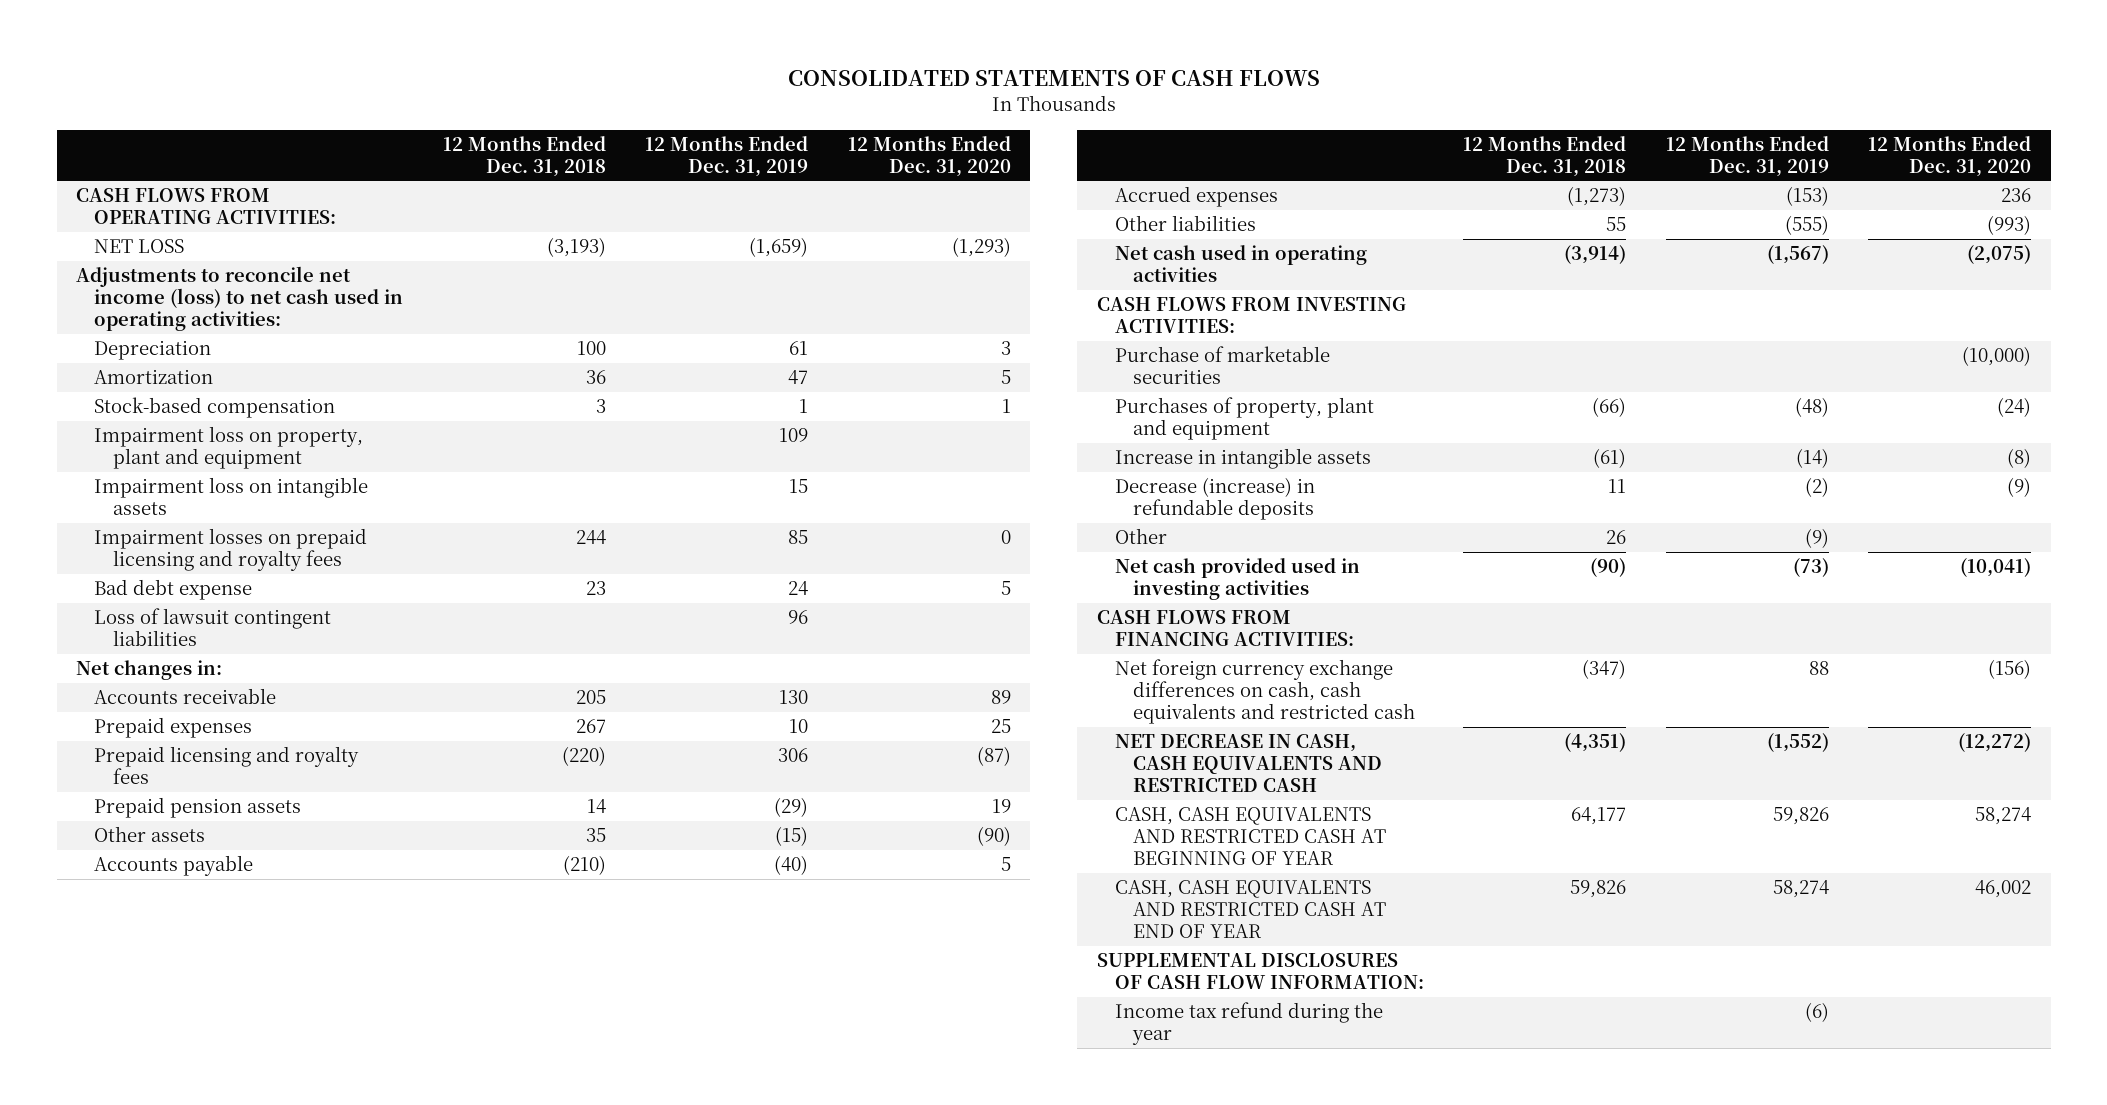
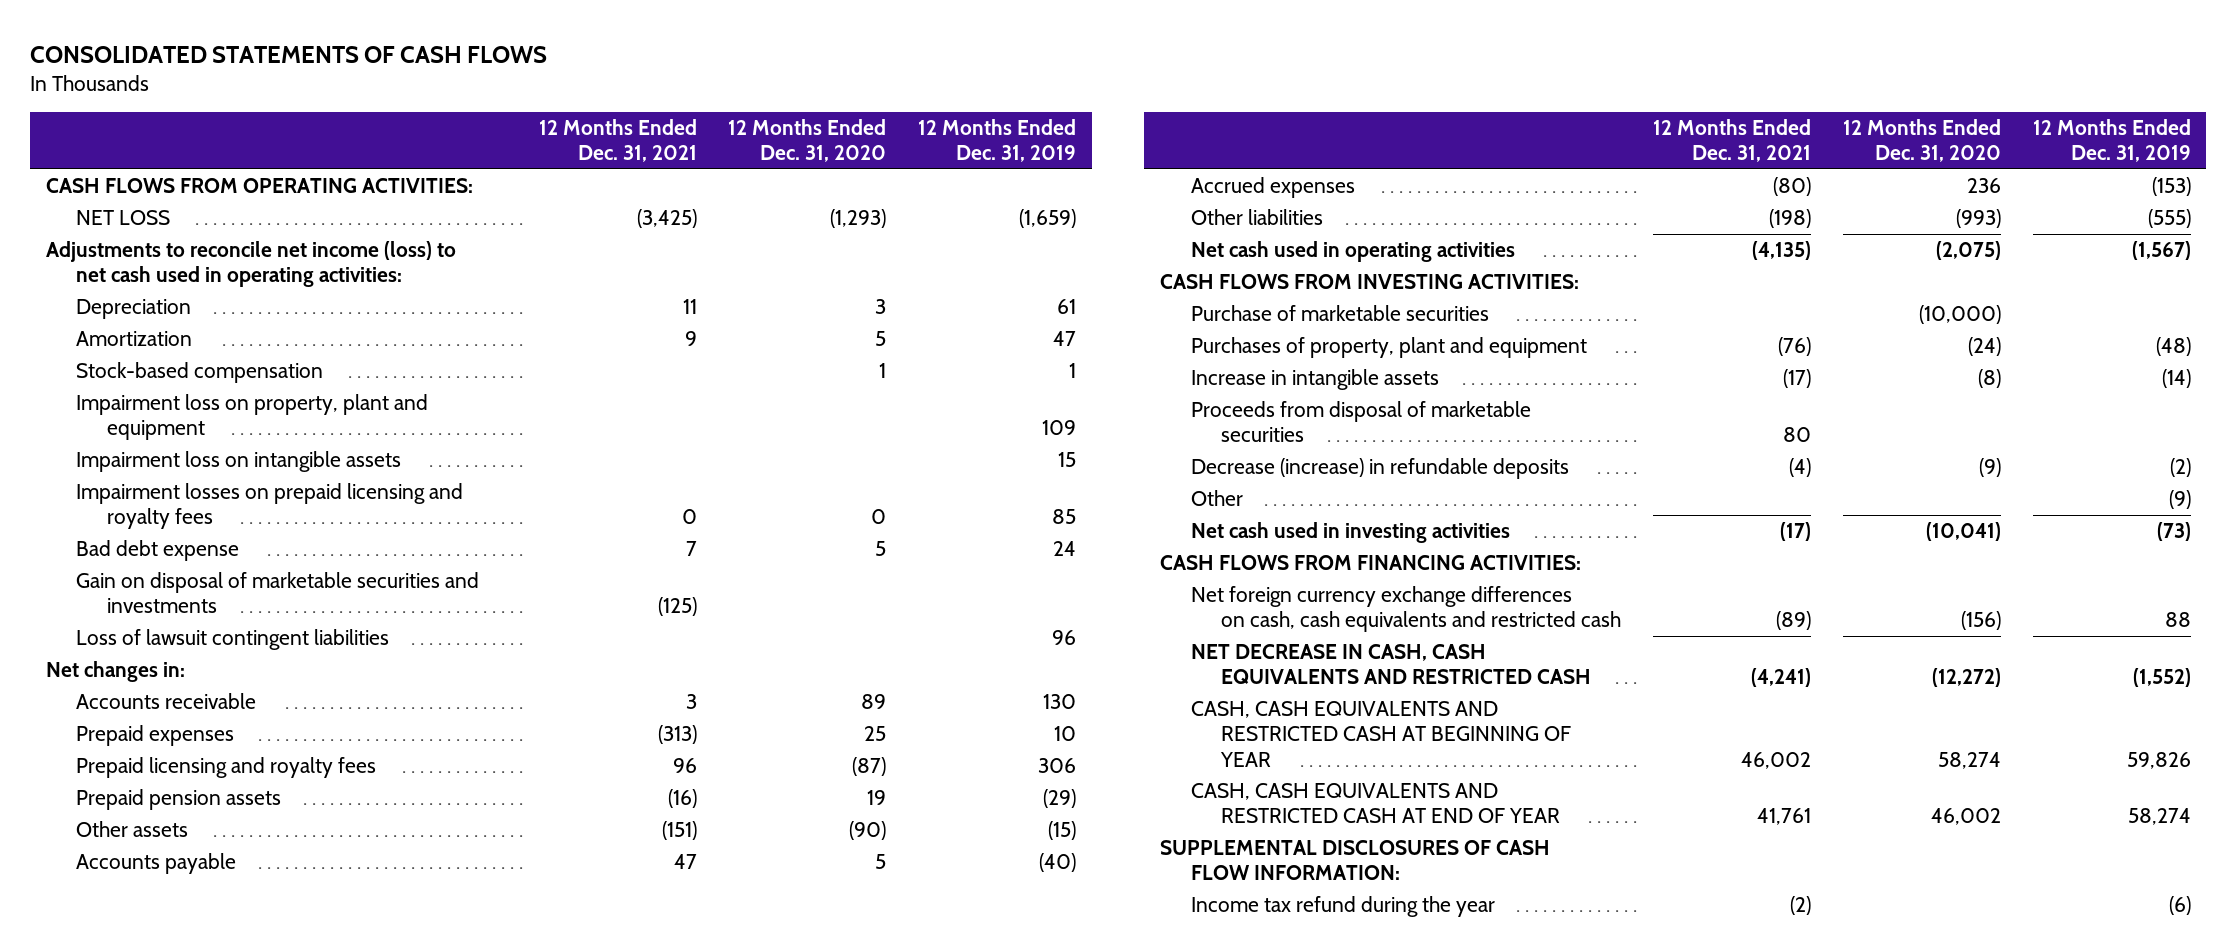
[442,135,606,177] 12 Months Ended Dec. 31, 2018 -> none
none -> [538,119,697,163] 12 Months Ended Dec. 31, 2021
none -> [76,572,480,614] Gain on disposal of marketable securities and investments
none -> [1190,401,1531,443] Proceeds from disposal of marketable securities
[1114,558,1360,601] Net cash provided used in investing activities -> [1190,522,1510,544] Net cash used in investing activities

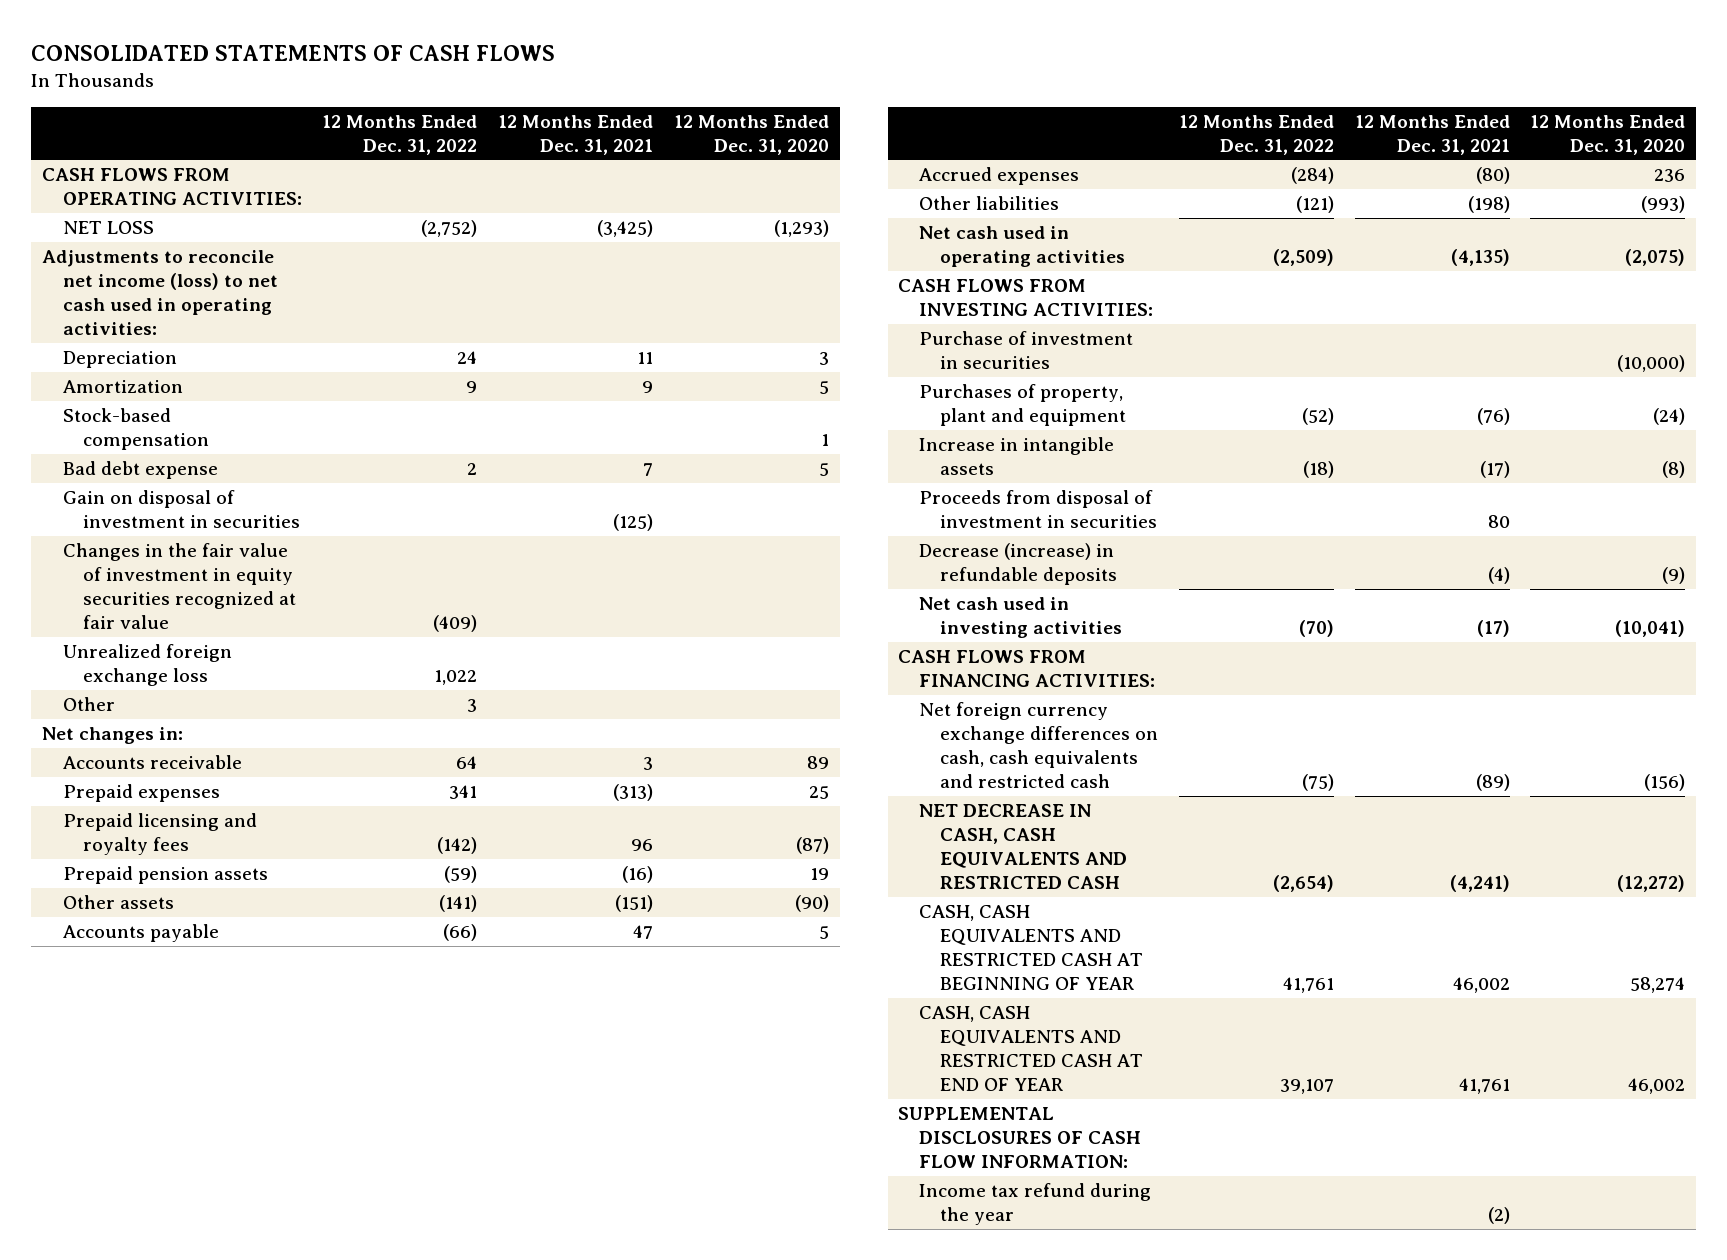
[918,119,1077,163] 12 Months Ended Dec. 31, 2019 -> none
none -> [322,114,478,155] 12 Months Ended Dec. 31, 2022
[76,394,429,441] Impairment loss on property, plant and equipment -> none
[76,451,402,473] Impairment loss on intangible assets -> none
[76,483,464,530] Impairment losses on prepaid licensing and royalty fees -> none
[76,629,390,651] Loss of lawsuit contingent liabilities -> none
[76,572,480,614] Gain on disposal of marketable securities and investments -> [62,490,301,529] Gain on disposal of investment in securities
none -> [62,543,297,630] Changes in the fair value of investment in equity securities recognized at fair value
none -> [62,644,232,687] Unrealized foreign exchange loss
[1190,490,1243,507] Other -> [62,697,115,712] Other
[1190,305,1489,322] Purchase of marketable securities -> [918,331,1133,370] Purchase of investment in securities
[1190,401,1531,443] Proceeds from disposal of marketable securities -> [918,490,1157,529] Proceeds from disposal of investment in securities

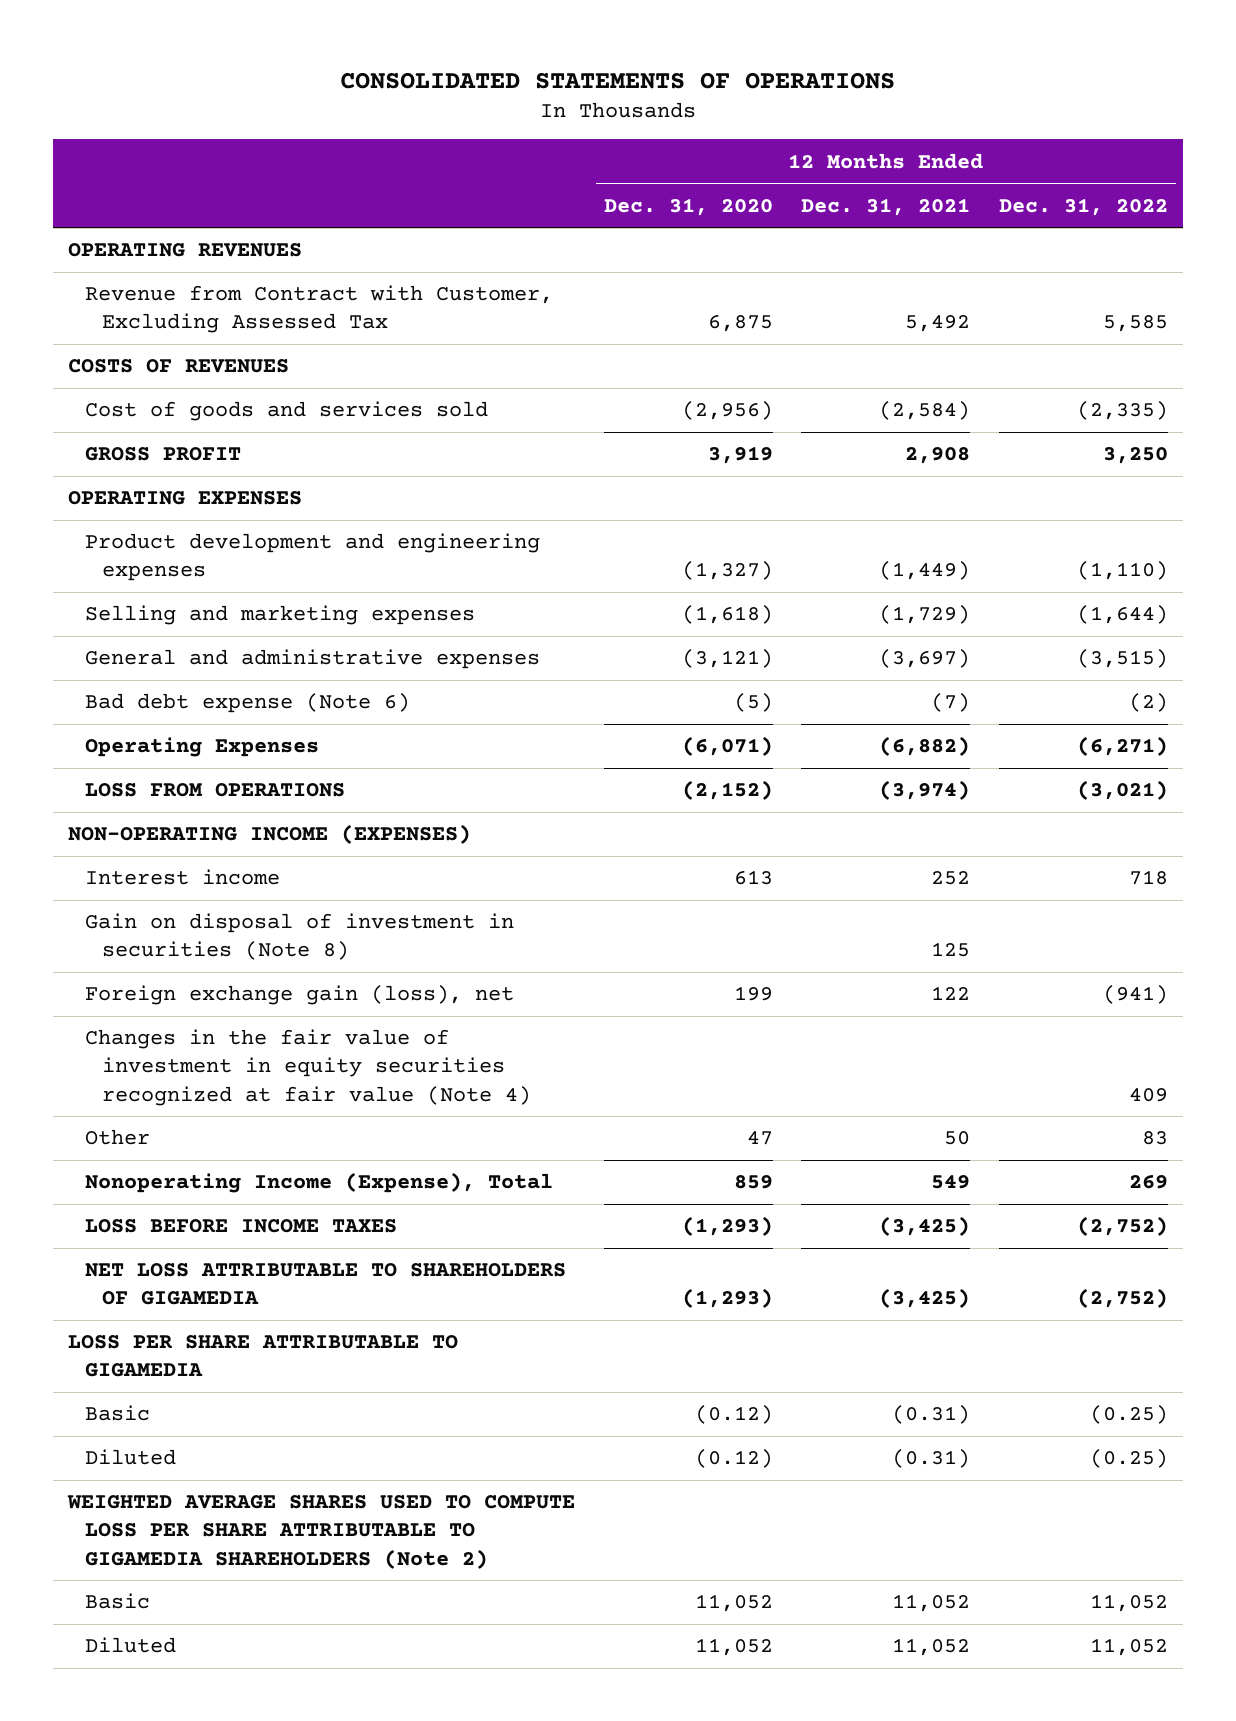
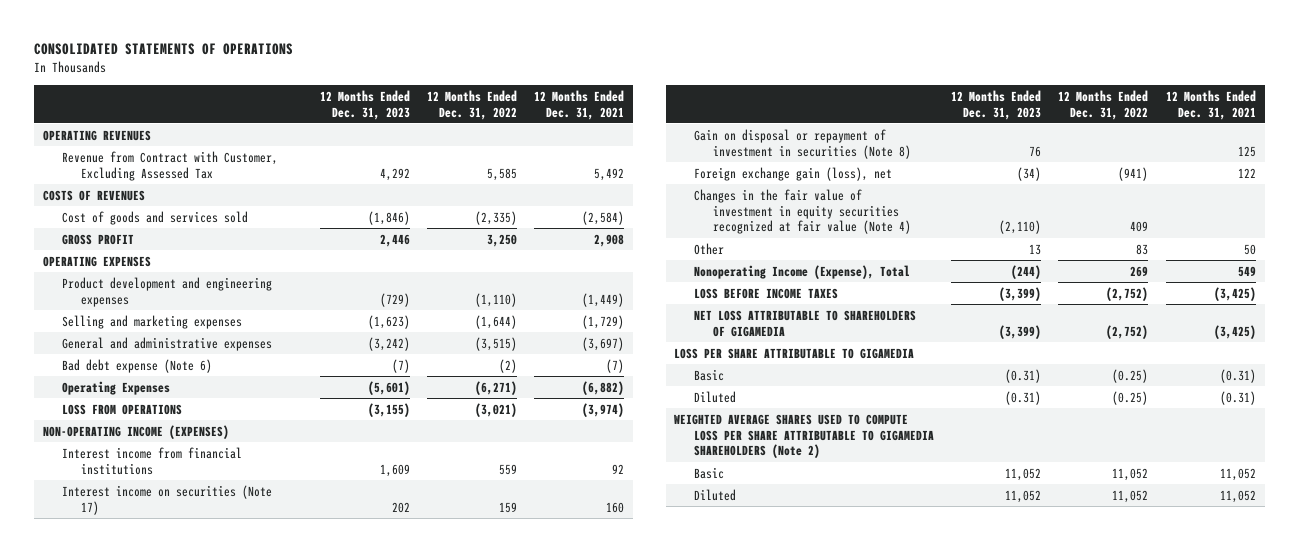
[603,197,773,216] Dec. 31, 2020 -> none
none -> [319,89,410,120] 12 Months Ended Dec. 31, 2023
none -> [62,446,243,475] Interest income from financial institutions
[84,869,280,886] Interest income -> [62,484,273,515] Interest income on securities (Note 17)
[931,871,971,886] 252 -> [606,501,625,513] 160
[1129,870,1169,886] 718 -> [498,501,517,513] 159
[84,913,514,961] Gain on disposal of investment in securities (Note 8) -> [693,128,911,159] Gain on disposal or repayment of investment in securities (Note 8)

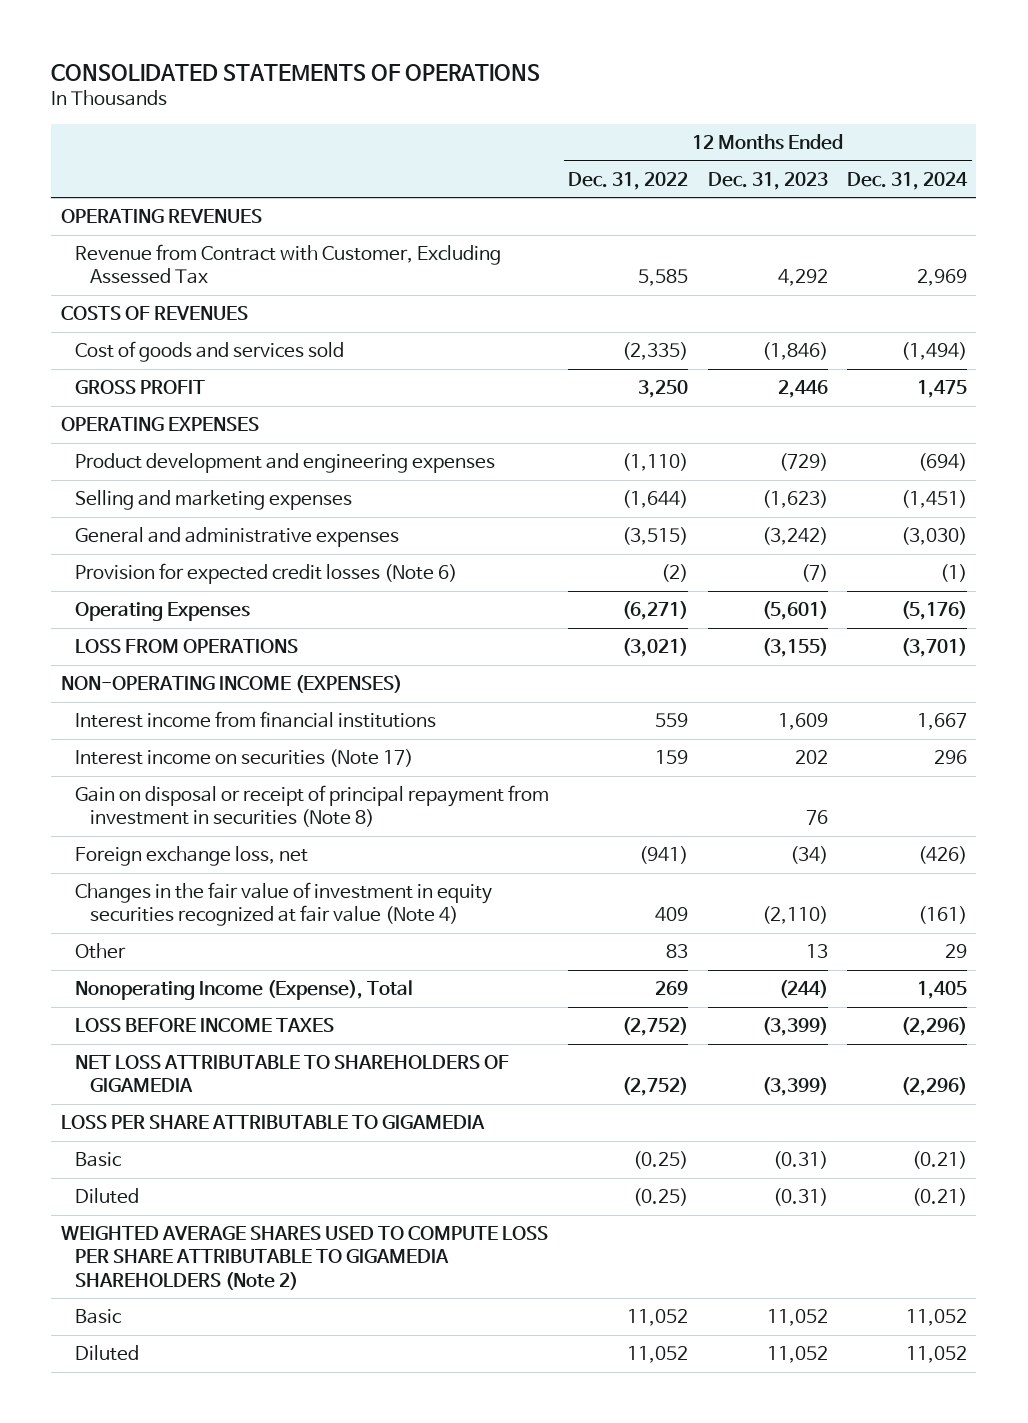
[534,89,625,120] 12 Months Ended Dec. 31, 2021 -> none
none -> [846,171,968,190] Dec. 31, 2024
[62,358,213,373] Bad debt expense (Note 6) -> [75,563,458,585] Provision for expected credit losses (Note 6)
[693,128,911,159] Gain on disposal or repayment of investment in securities (Note 8) -> [75,785,550,828] Gain on disposal or receipt of principal repayment from investment in securities (Note 8)
[693,166,892,181] Foreign exchange gain (loss), net -> [75,846,309,867] Foreign exchange loss, net

